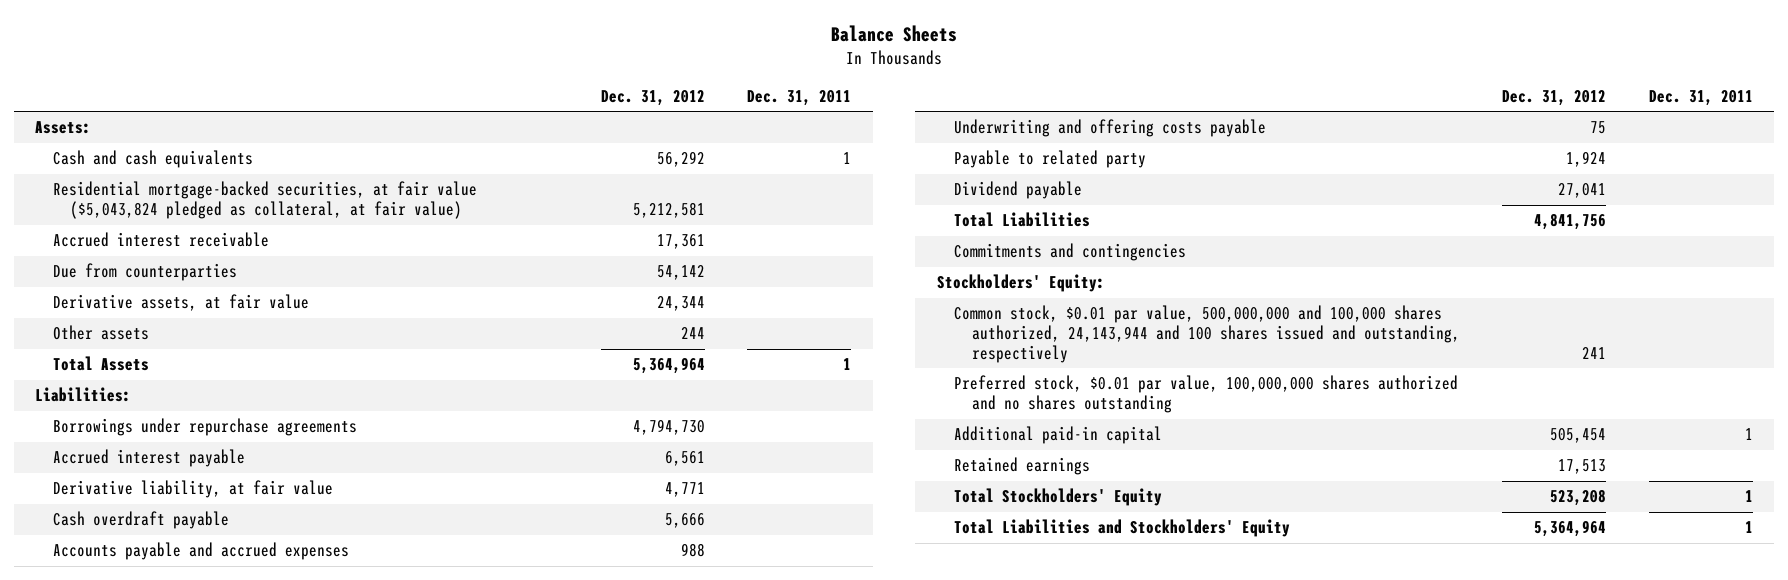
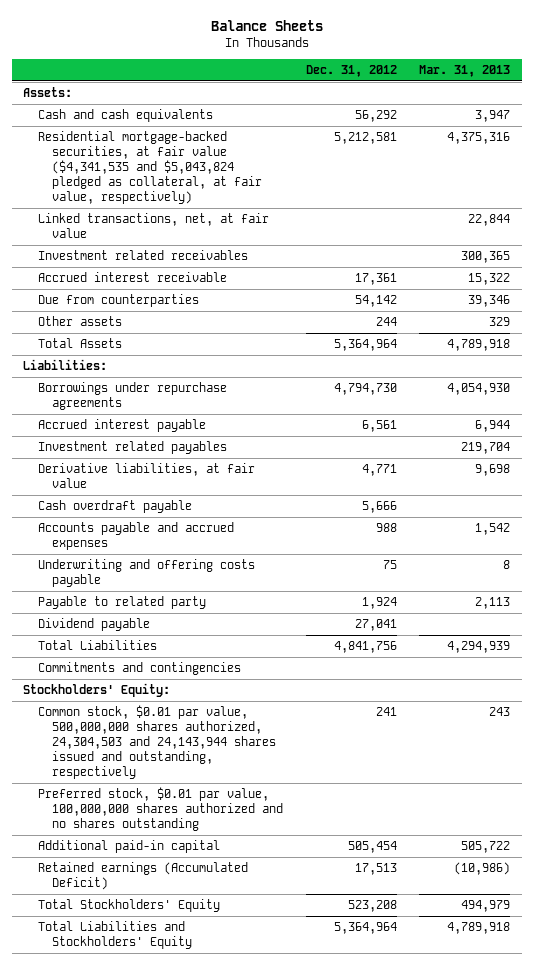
[747,90,852,107] Dec. 31, 2011 -> none
none -> [419,65,511,78] Mar. 31, 2013
[52,181,477,220] Residential mortgage-backed securities, at fair value ($5,043,824 pledged as collateral, at fair value) -> [37,131,263,205] Residential mortgage-backed securities, at fair value ($4,341,535 and $5,043,824 pledged as collateral, at fair value, respectively)
none -> [37,213,269,239] Linked transactions, net, at fair value
none -> [37,250,248,261] Investment related receivables
[52,294,309,312] Derivative assets, at fair value -> none
none -> [37,441,227,455] Investment related payables
[52,480,333,499] Derivative liability, at fair value -> [37,463,255,489] Derivative liabilities, at fair value
[954,305,1460,364] Common stock, $0.01 par value, 500,000,000 and 100,000 shares authorized, 24,143,944 and 100 shares issued and outstanding, respectively -> [37,705,277,780] Common stock, $0.01 par value, 500,000,000 shares authorized, 24,304,503 and 24,143,944 shares issued and outstanding, respectively
[954,457,1091,476] Retained earnings -> [37,862,248,891] Retained earnings (Accumulated Deficit)

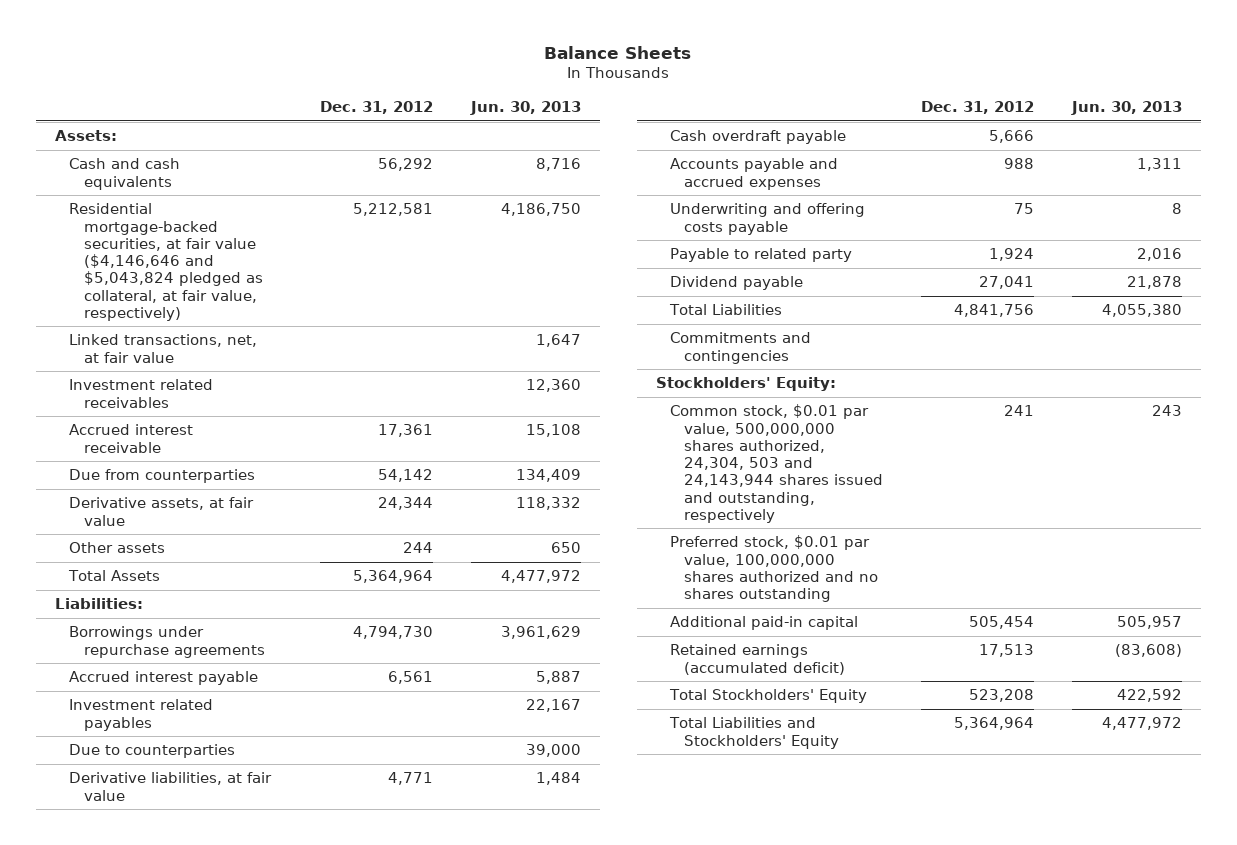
[419,65,511,78] Mar. 31, 2013 -> none
none -> [470,101,582,116] Jun. 30, 2013
[37,131,263,205] Residential mortgage-backed securities, at fair value ($4,341,535 and $5,043,824 pledged as collateral, at fair value, respectively) -> [69,203,263,321] Residential mortgage-backed securities, at fair value ($4,146,646 and $5,043,824 pledged as collateral, at fair value, respectively)
none -> [69,497,255,526] Derivative assets, at fair value
none -> [69,744,236,759] Due to counterparties
[37,705,277,780] Common stock, $0.01 par value, 500,000,000 shares authorized, 24,304,503 and 24,143,944 shares issued and outstanding, respectively -> [669,404,884,523] Common stock, $0.01 par value, 500,000,000 shares authorized, 24,304, 503 and 24,143,944 shares issued and outstanding, respectively
[37,862,248,891] Retained earnings (Accumulated Deficit) -> [669,644,846,675] Retained earnings (accumulated deficit)

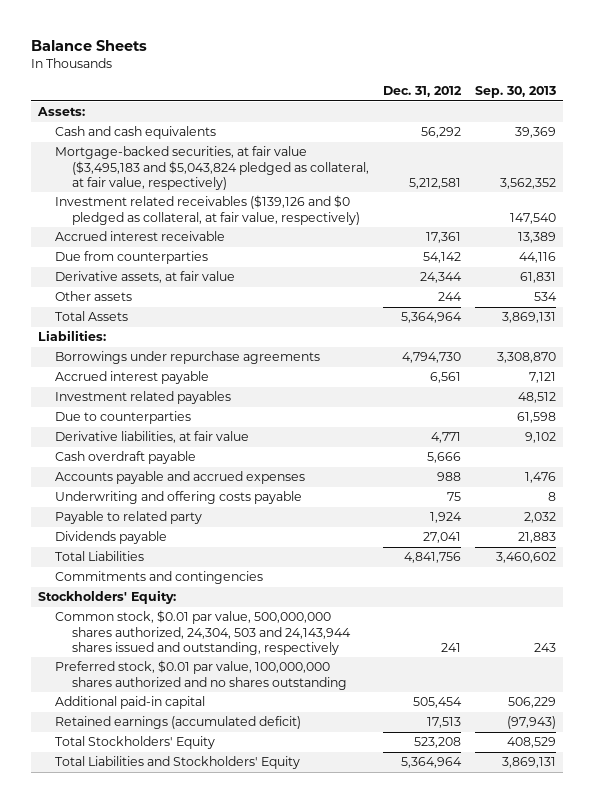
[470,101,582,116] Jun. 30, 2013 -> none
none -> [475,85,557,98] Sep. 30, 2013
[69,334,258,363] Linked transactions, net, at fair value -> none
[69,203,263,321] Residential mortgage-backed securities, at fair value ($4,146,646 and $5,043,824 pledged as collateral, at fair value, respectively) -> [54,146,369,190] Mortgage-backed securities, at fair value ($3,495,183 and $5,043,824 pledged as collateral, at fair value, respectively)
[69,379,214,408] Investment related receivables -> [54,195,360,225] Investment related receivables ($139,126 and $0 pledged as collateral, at fair value, respectively)
[669,276,803,291] Dividend payable -> [54,531,167,545] Dividends payable

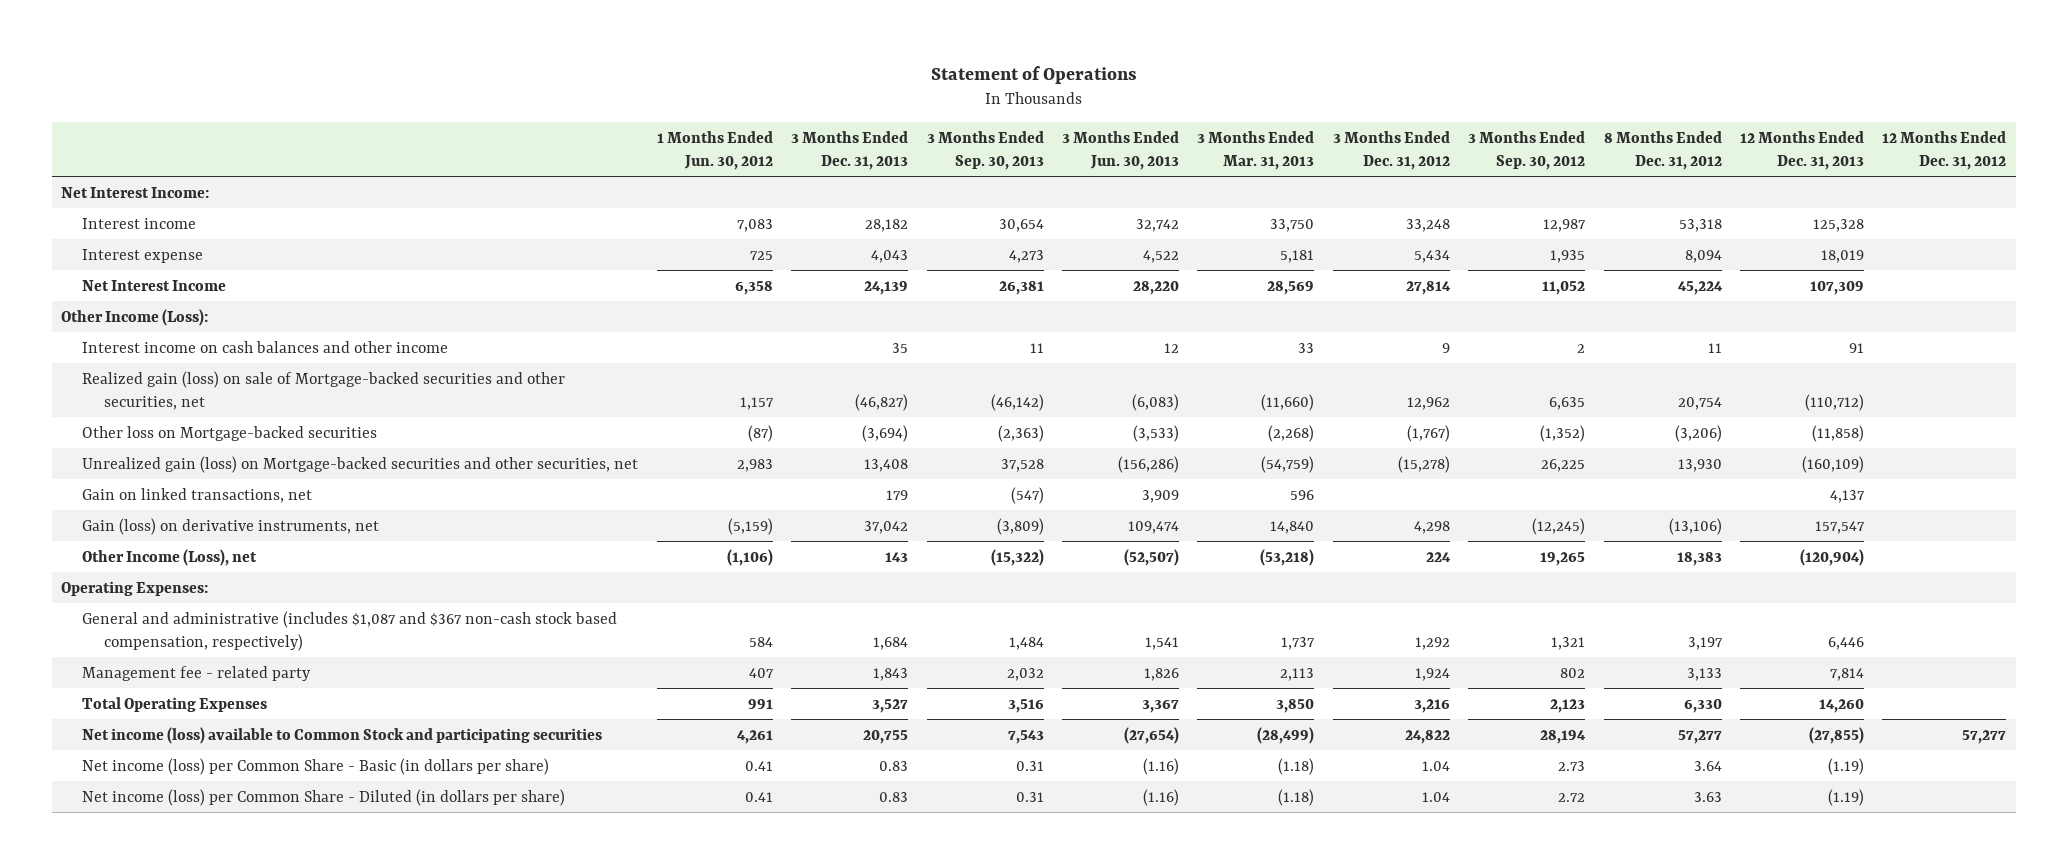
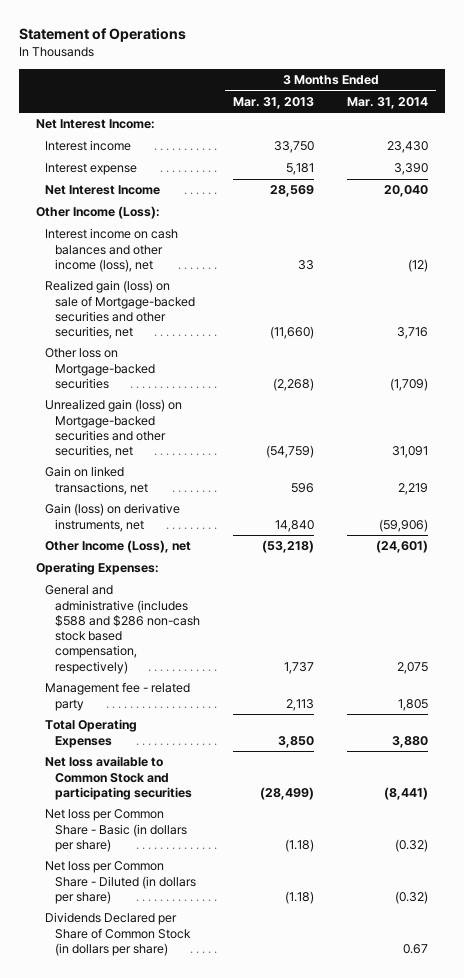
[656,130,773,170] 1 Months Ended Jun. 30, 2012 -> none
[791,130,909,170] 3 Months Ended Dec. 31, 2013 -> none
[926,130,1044,170] 3 Months Ended Sep. 30, 2013 -> none
[1061,130,1179,170] 3 Months Ended Jun. 30, 2013 -> none
[1332,130,1450,170] 3 Months Ended Dec. 31, 2012 -> none
[1468,130,1586,170] 3 Months Ended Sep. 30, 2012 -> none
[1603,130,1722,170] 8 Months Ended Dec. 31, 2012 -> none
[1739,130,1864,170] 12 Months Ended Dec. 31, 2013 -> none
[1882,130,2007,170] 12 Months Ended Dec. 31, 2012 -> none
none -> [347,96,429,109] Mar. 31, 2014
[82,340,449,353] Interest income on cash balances and other income -> [45,228,179,272] Interest income on cash balances and other income (loss), net
[82,610,618,651] General and administrative (includes $1,087 and $367 non-cash stock based compensation, respectively) -> [45,585,201,674] General and administrative (includes $588 and $286 non-cash stock based compensation, respectively)
[82,726,603,744] Net income (loss) available to Common Stock and participating securities -> [45,756,193,800] Net loss available to Common Stock and participating securities
[82,757,550,775] Net income (loss) per Common Share - Basic (in dollars per share) -> [45,809,188,852] Net loss per Common Share - Basic (in dollars per share)
[82,788,566,806] Net income (loss) per Common Share - Diluted (in dollars per share) -> [45,861,197,904] Net loss per Common Share - Diluted (in dollars per share)
none -> [45,912,192,956] Dividends Declared per Share of Common Stock (in dollars per share)

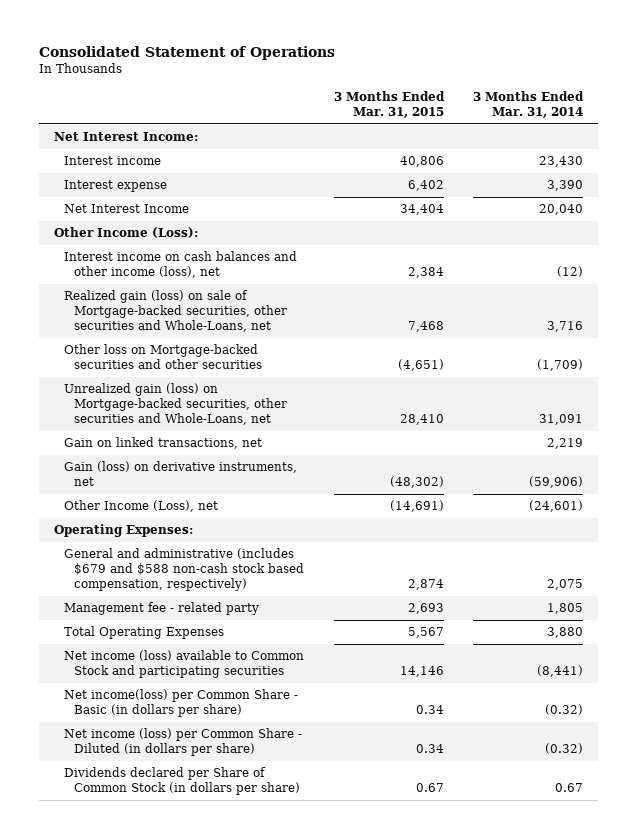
[19,28,187,43] Statement of Operations -> [39,46,336,61] Consolidated Statement of Operations
[233,96,315,109] Mar. 31, 2013 -> none
none -> [333,90,445,118] 3 Months Ended Mar. 31, 2015
[45,280,196,340] Realized gain (loss) on sale of Mortgage-backed securities and other securities, net -> [64,290,288,333] Realized gain (loss) on sale of Mortgage-backed securities, other securities and Whole-Loans, net
[45,348,156,389] Other loss on Mortgage-backed securities -> [64,344,263,370] Other loss on Mortgage-backed securities and other securities
[45,399,183,459] Unrealized gain (loss) on Mortgage-backed securities and other securities, net -> [64,383,288,426] Unrealized gain (loss) on Mortgage-backed securities, other securities and Whole-Loans, net
[45,585,201,674] General and administrative (includes $588 and $286 non-cash stock based compensation, respectively) -> [64,548,305,592] General and administrative (includes $679 and $588 non-cash stock based compensation, respectively)
[45,756,193,800] Net loss available to Common Stock and participating securities -> [64,650,305,679] Net income (loss) available to Common Stock and participating securities
[45,809,188,852] Net loss per Common Share - Basic (in dollars per share) -> [64,689,299,718] Net income(loss) per Common Share - Basic (in dollars per share)
[45,861,197,904] Net loss per Common Share - Diluted (in dollars per share) -> [64,728,303,757] Net income (loss) per Common Share - Diluted (in dollars per share)
[45,912,192,956] Dividends Declared per Share of Common Stock (in dollars per share) -> [64,767,301,796] Dividends declared per Share of Common Stock (in dollars per share)

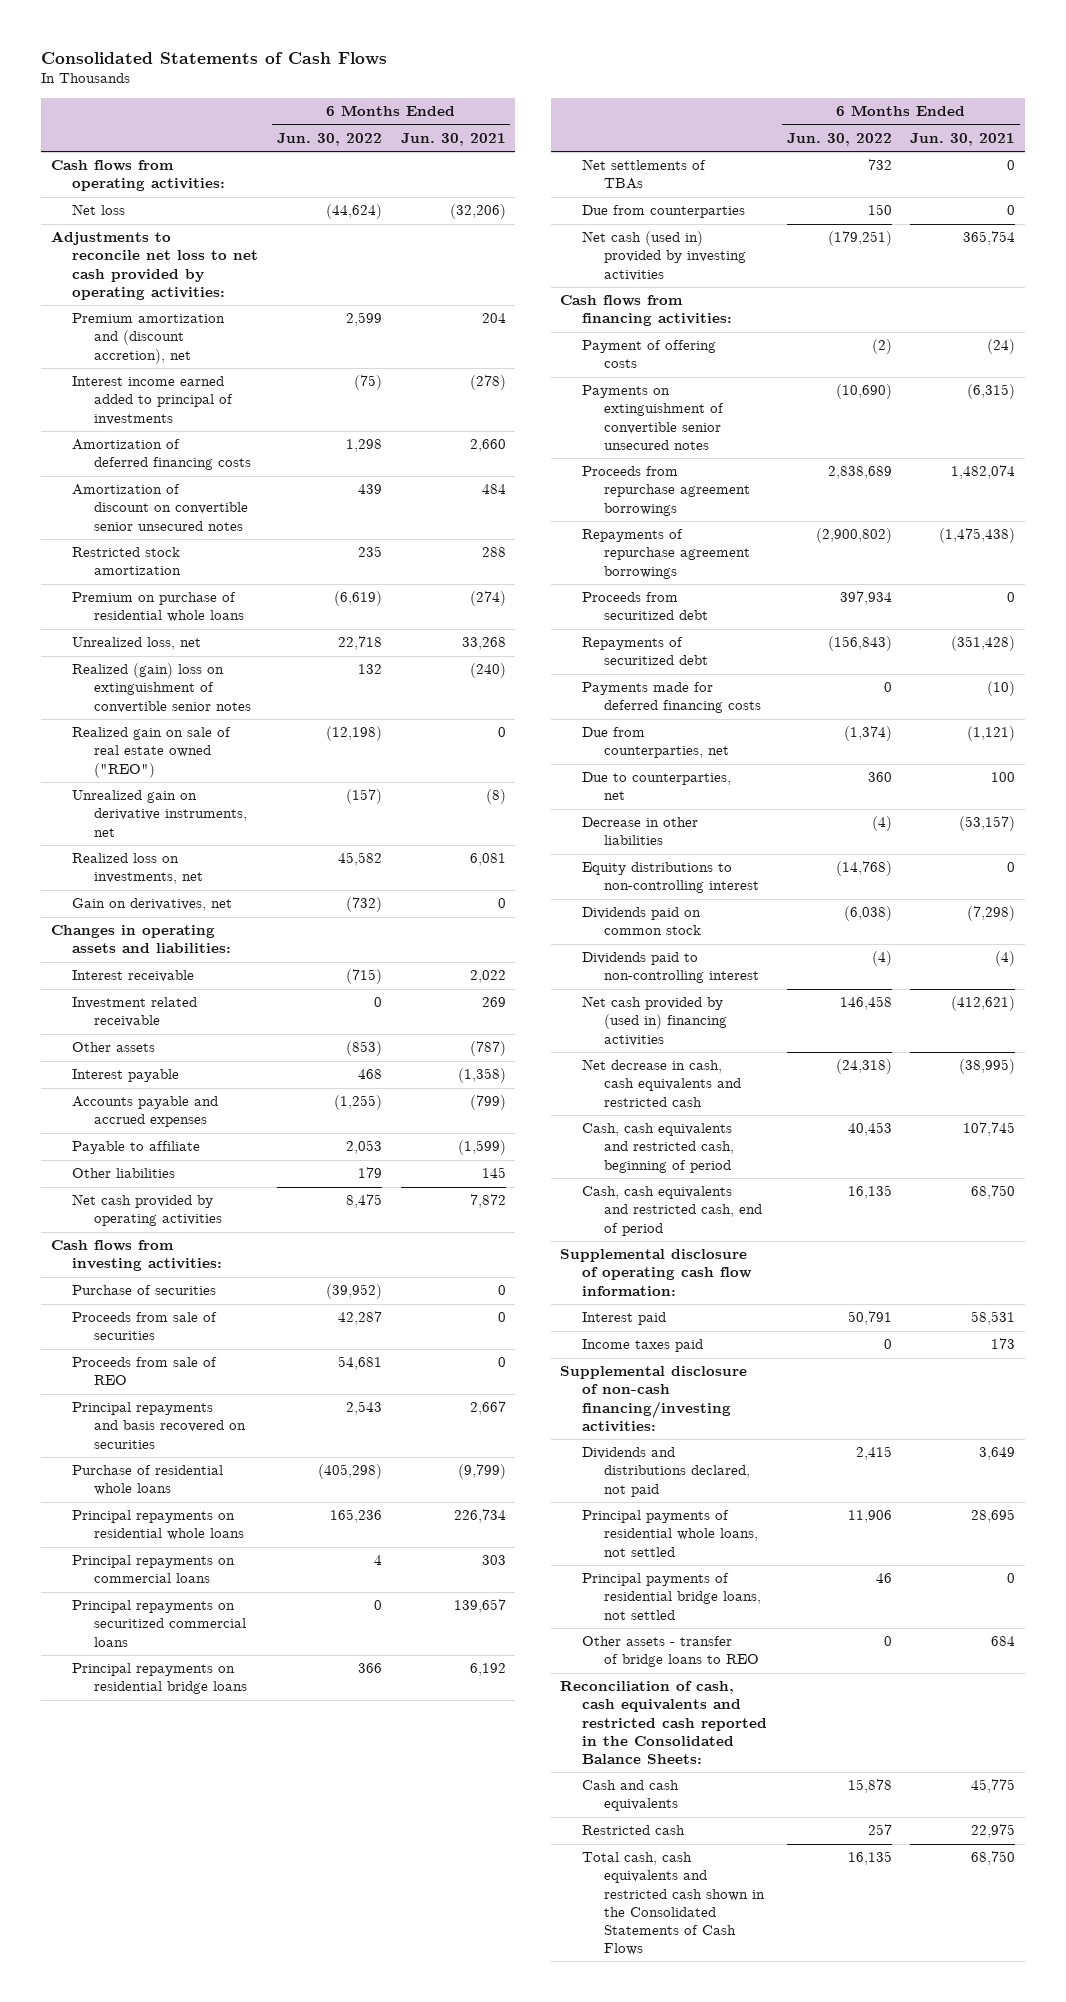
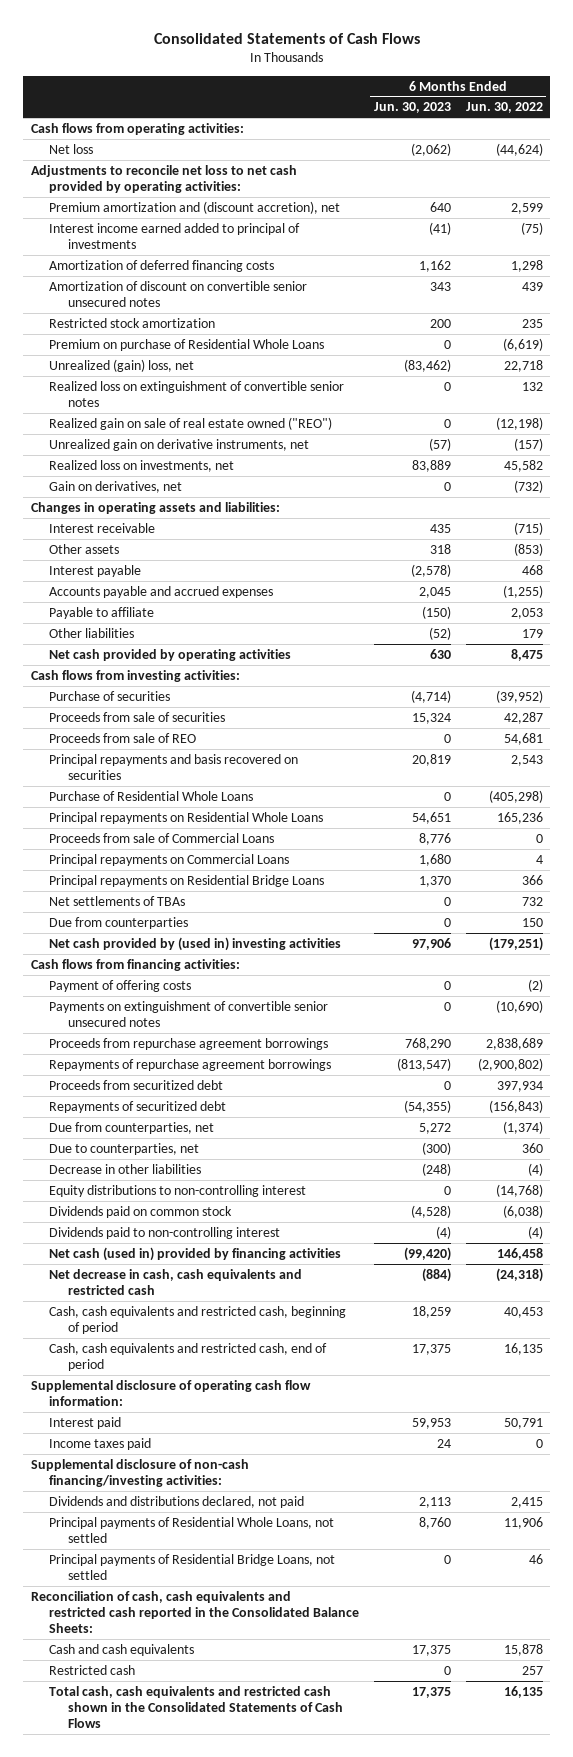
[400,132,506,146] Jun. 30, 2021 -> none
none -> [374,102,452,114] Jun. 30, 2023
[72,592,244,623] Premium on purchase of residential whole loans -> [49,338,325,351] Premium on purchase of Residential Whole Loans
[72,637,202,651] Unrealized loss, net -> [49,358,195,372] Unrealized (gain) loss, net
[72,663,251,713] Realized (gain) loss on extinguishment of convertible senior notes -> [49,380,345,408] Realized loss on extinguishment of convertible senior notes
[72,997,198,1028] Investment related receivable -> none
[72,1600,246,1647] Principal repayments on securitized commercial loans -> none
[72,1465,224,1496] Purchase of residential whole loans -> [49,790,254,801] Purchase of Residential Whole Loans
[72,1510,244,1541] Principal repayments on residential whole loans -> [49,811,324,824] Principal repayments on Residential Whole Loans
none -> [49,832,275,843] Proceeds from sale of Commercial Loans
[72,1555,236,1584] Principal repayments on commercial loans -> [49,853,290,866] Principal repayments on Commercial Loans
[72,1663,247,1695] Principal repayments on residential bridge loans -> [49,874,325,887] Principal repayments on Residential Bridge Loans
[582,231,746,281] Net cash (used in) provided by investing activities -> [49,936,342,951] Net cash provided by (used in) investing activities
[582,682,761,714] Payments made for deferred financing costs -> none
[582,996,727,1046] Net cash provided by (used in) financing activities -> [49,1246,342,1261] Net cash (used in) provided by financing activities
[582,1636,759,1668] Other assets - transfer of bridge loans to REO -> none
[582,1510,758,1557] Principal payments of residential whole loans, not settled -> [49,1516,335,1544] Principal payments of Residential Whole Loans, not settled
[582,1573,761,1620] Principal payments of residential bridge loans, not settled -> [49,1553,336,1581] Principal payments of Residential Bridge Loans, not settled

